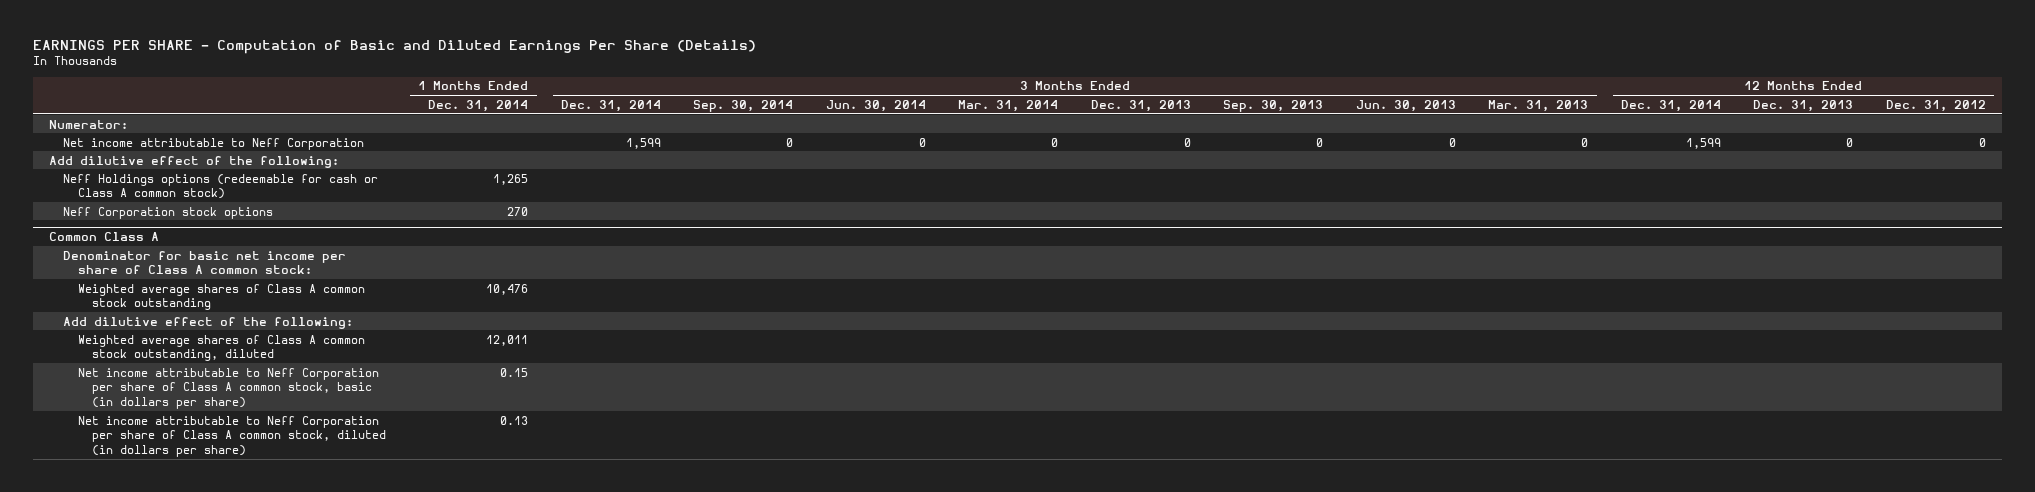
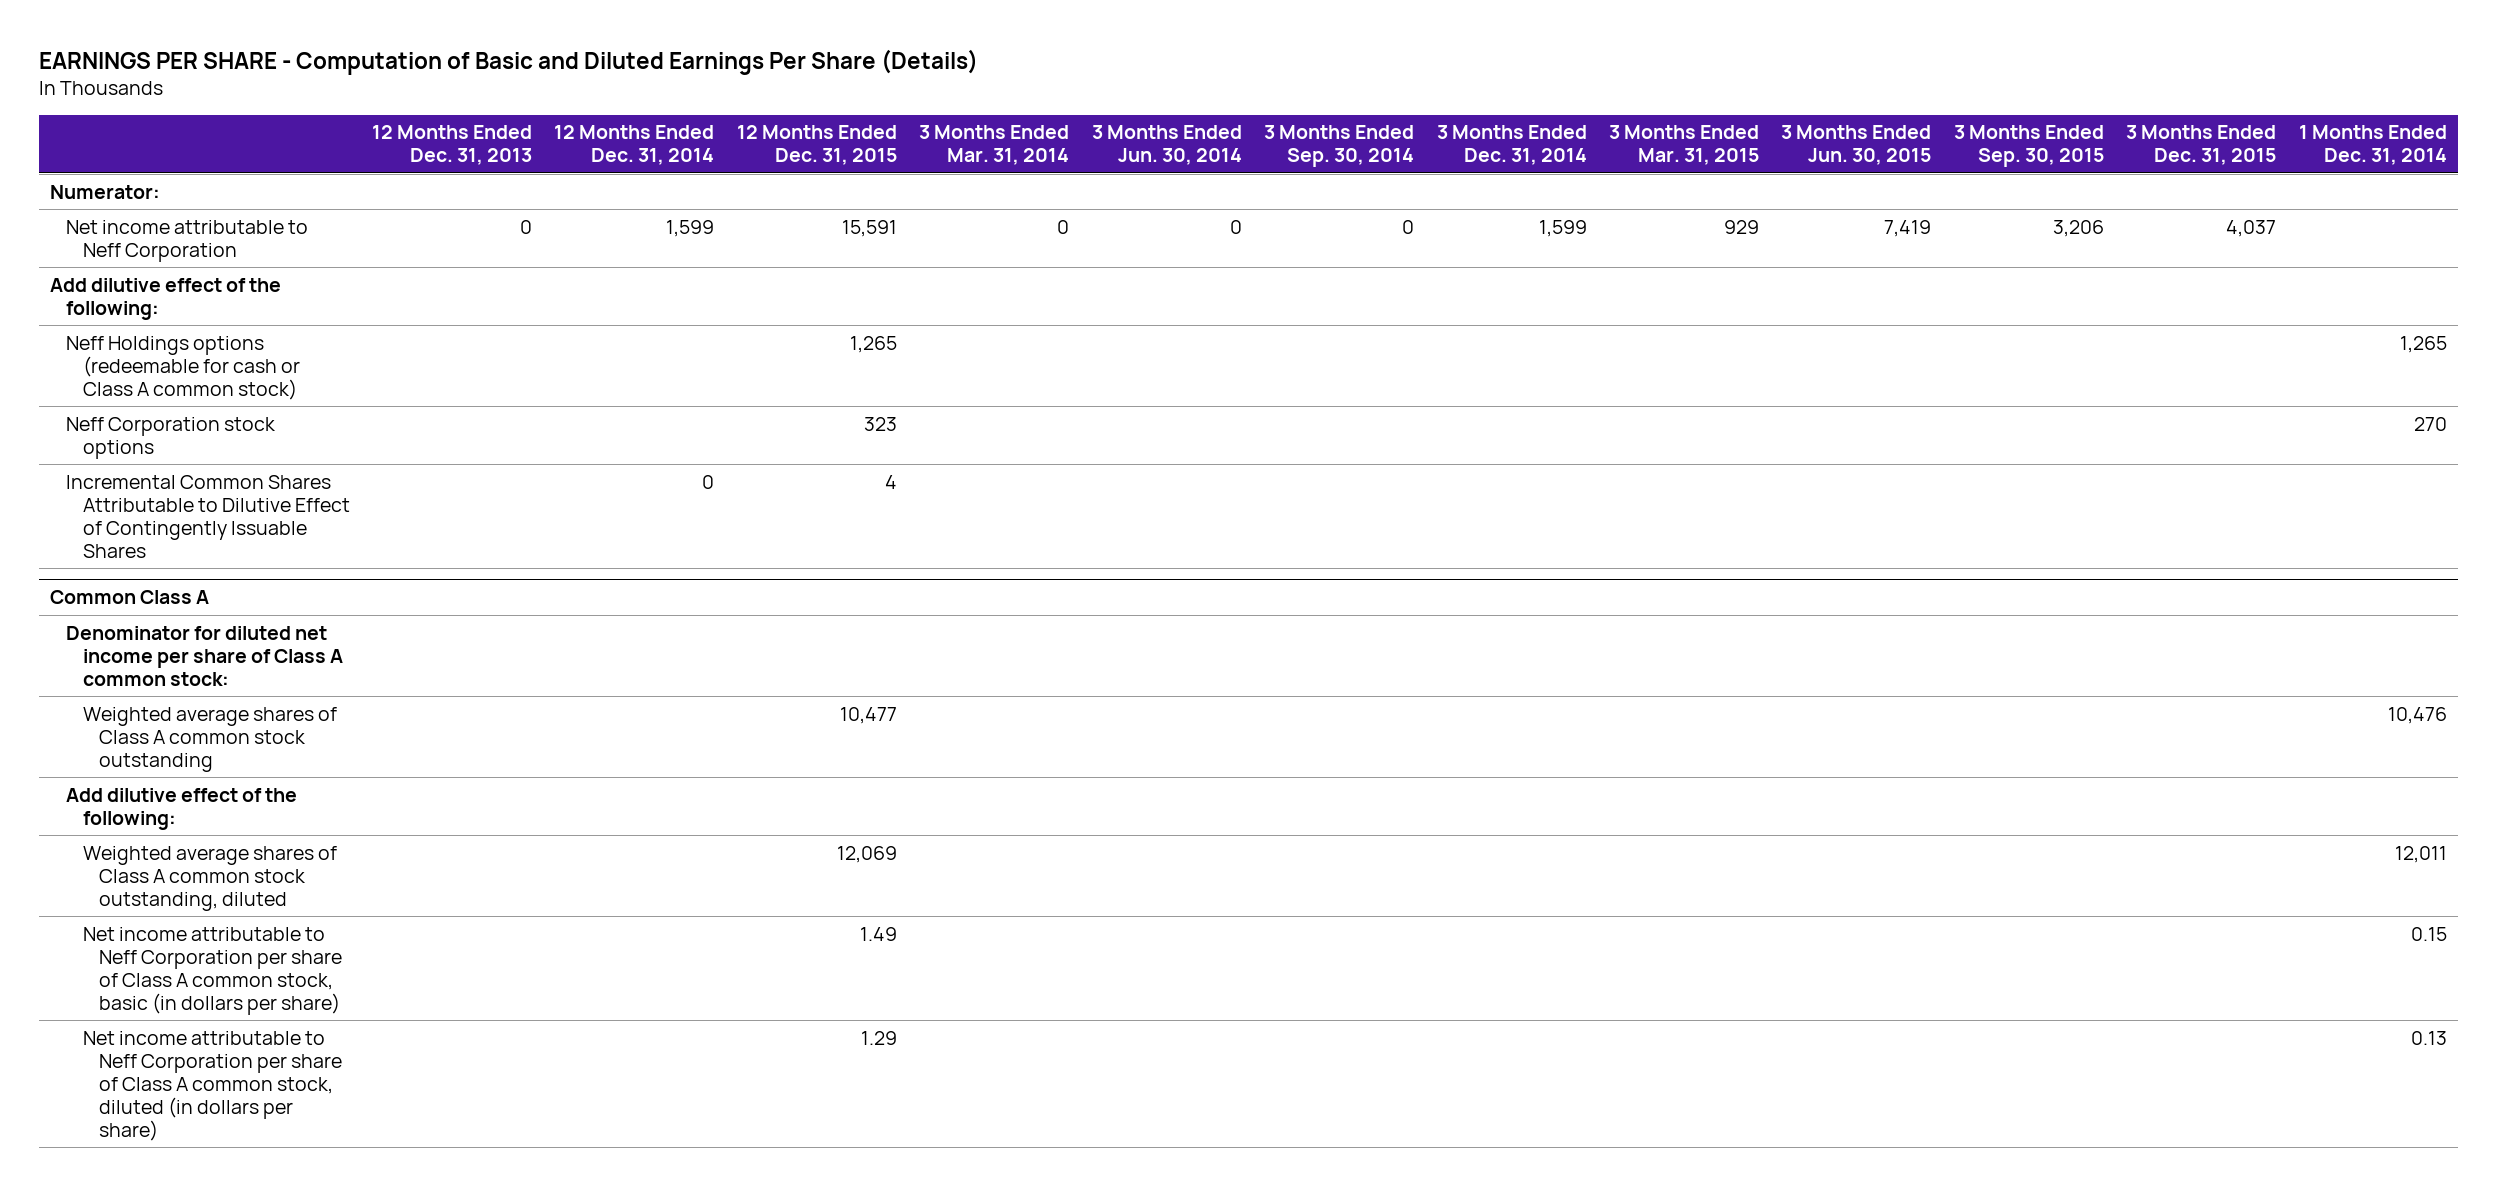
[1090,99,1191,112] Dec. 31, 2013 -> none
[1223,99,1324,112] Sep. 30, 2013 -> none
[1355,99,1456,112] Jun. 30, 2013 -> none
[1488,99,1589,112] Mar. 31, 2013 -> none
[1885,99,1986,112] Dec. 31, 2012 -> none
none -> [736,125,897,166] 12 Months Ended Dec. 31, 2015
none -> [1608,125,1759,166] 3 Months Ended Mar. 31, 2015
none -> [1781,125,1932,166] 3 Months Ended Jun. 30, 2015
none -> [1953,125,2104,168] 3 Months Ended Sep. 30, 2015
none -> [2126,125,2277,166] 3 Months Ended Dec. 31, 2015
none -> [66,474,350,558] Incremental Common Shares Attributable to Dilutive Effect of Contingently Issuable Shares
[63,250,347,275] Denominator for basic net income per share of Class A common stock: -> [66,625,343,686] Denominator for diluted net income per share of Class A common stock:

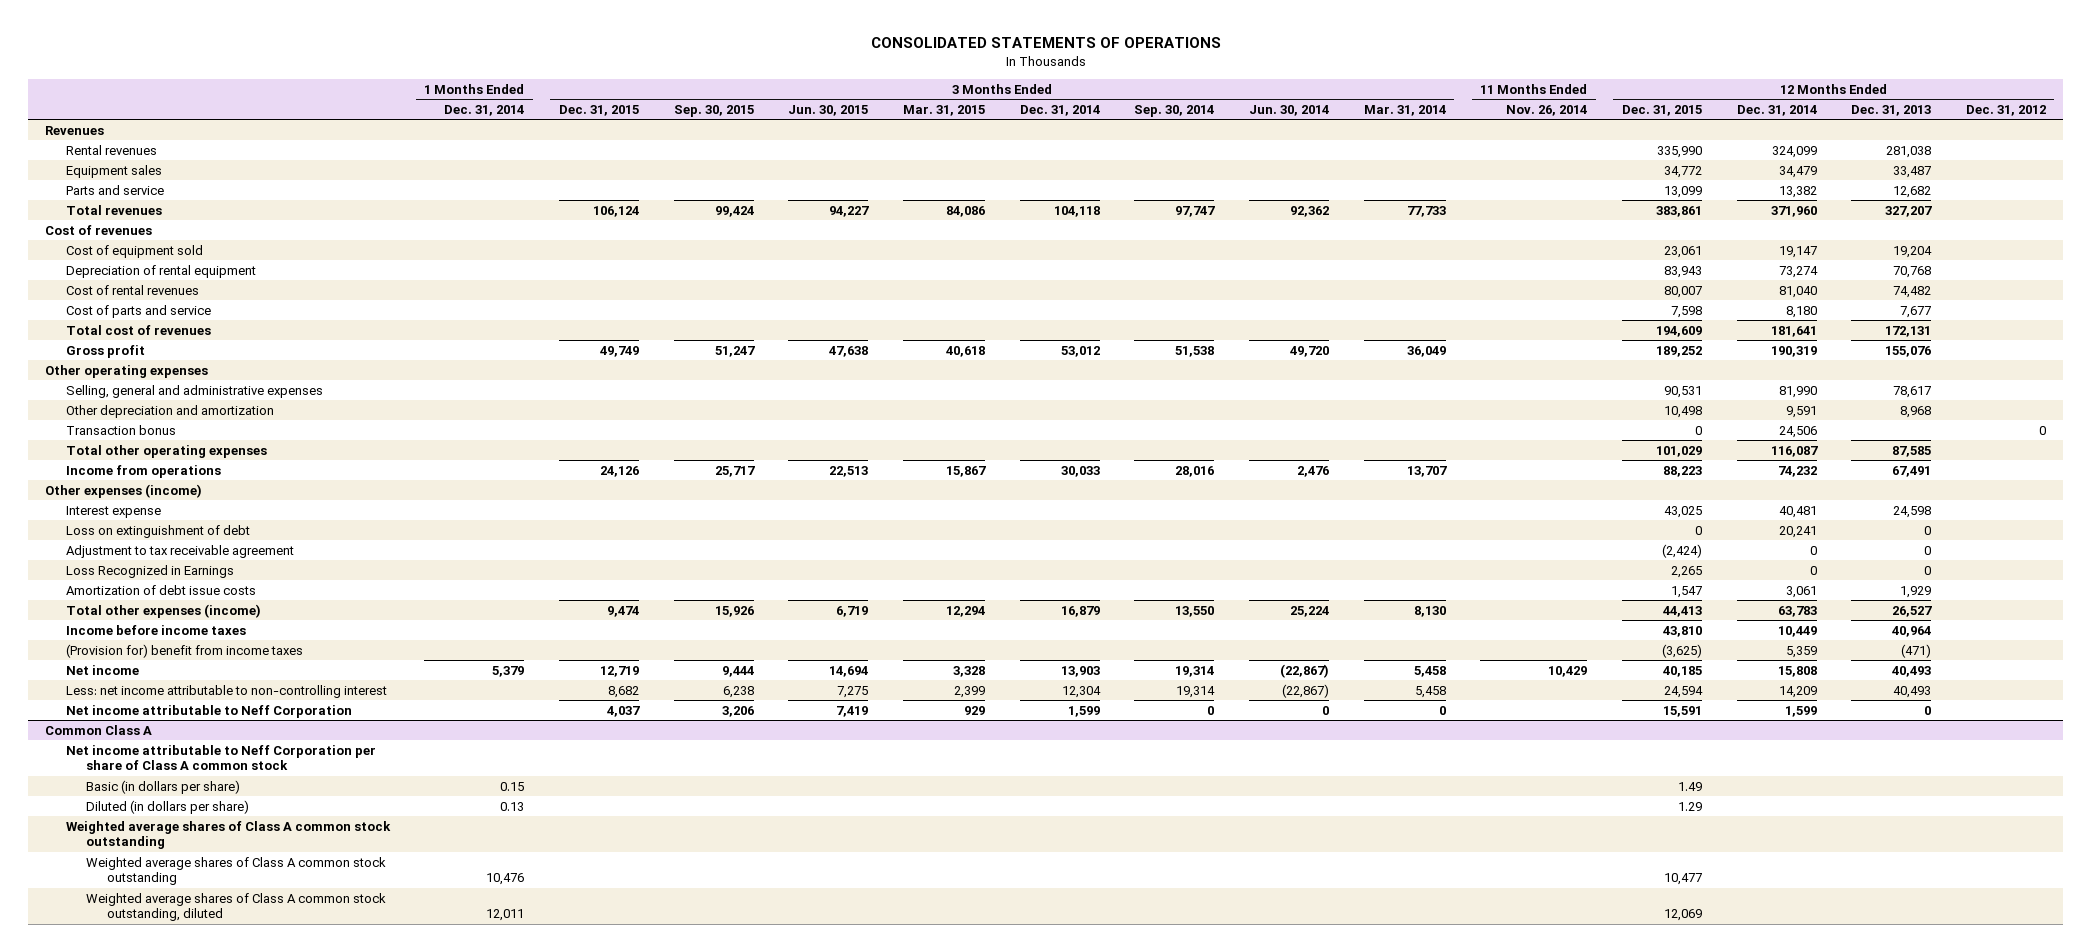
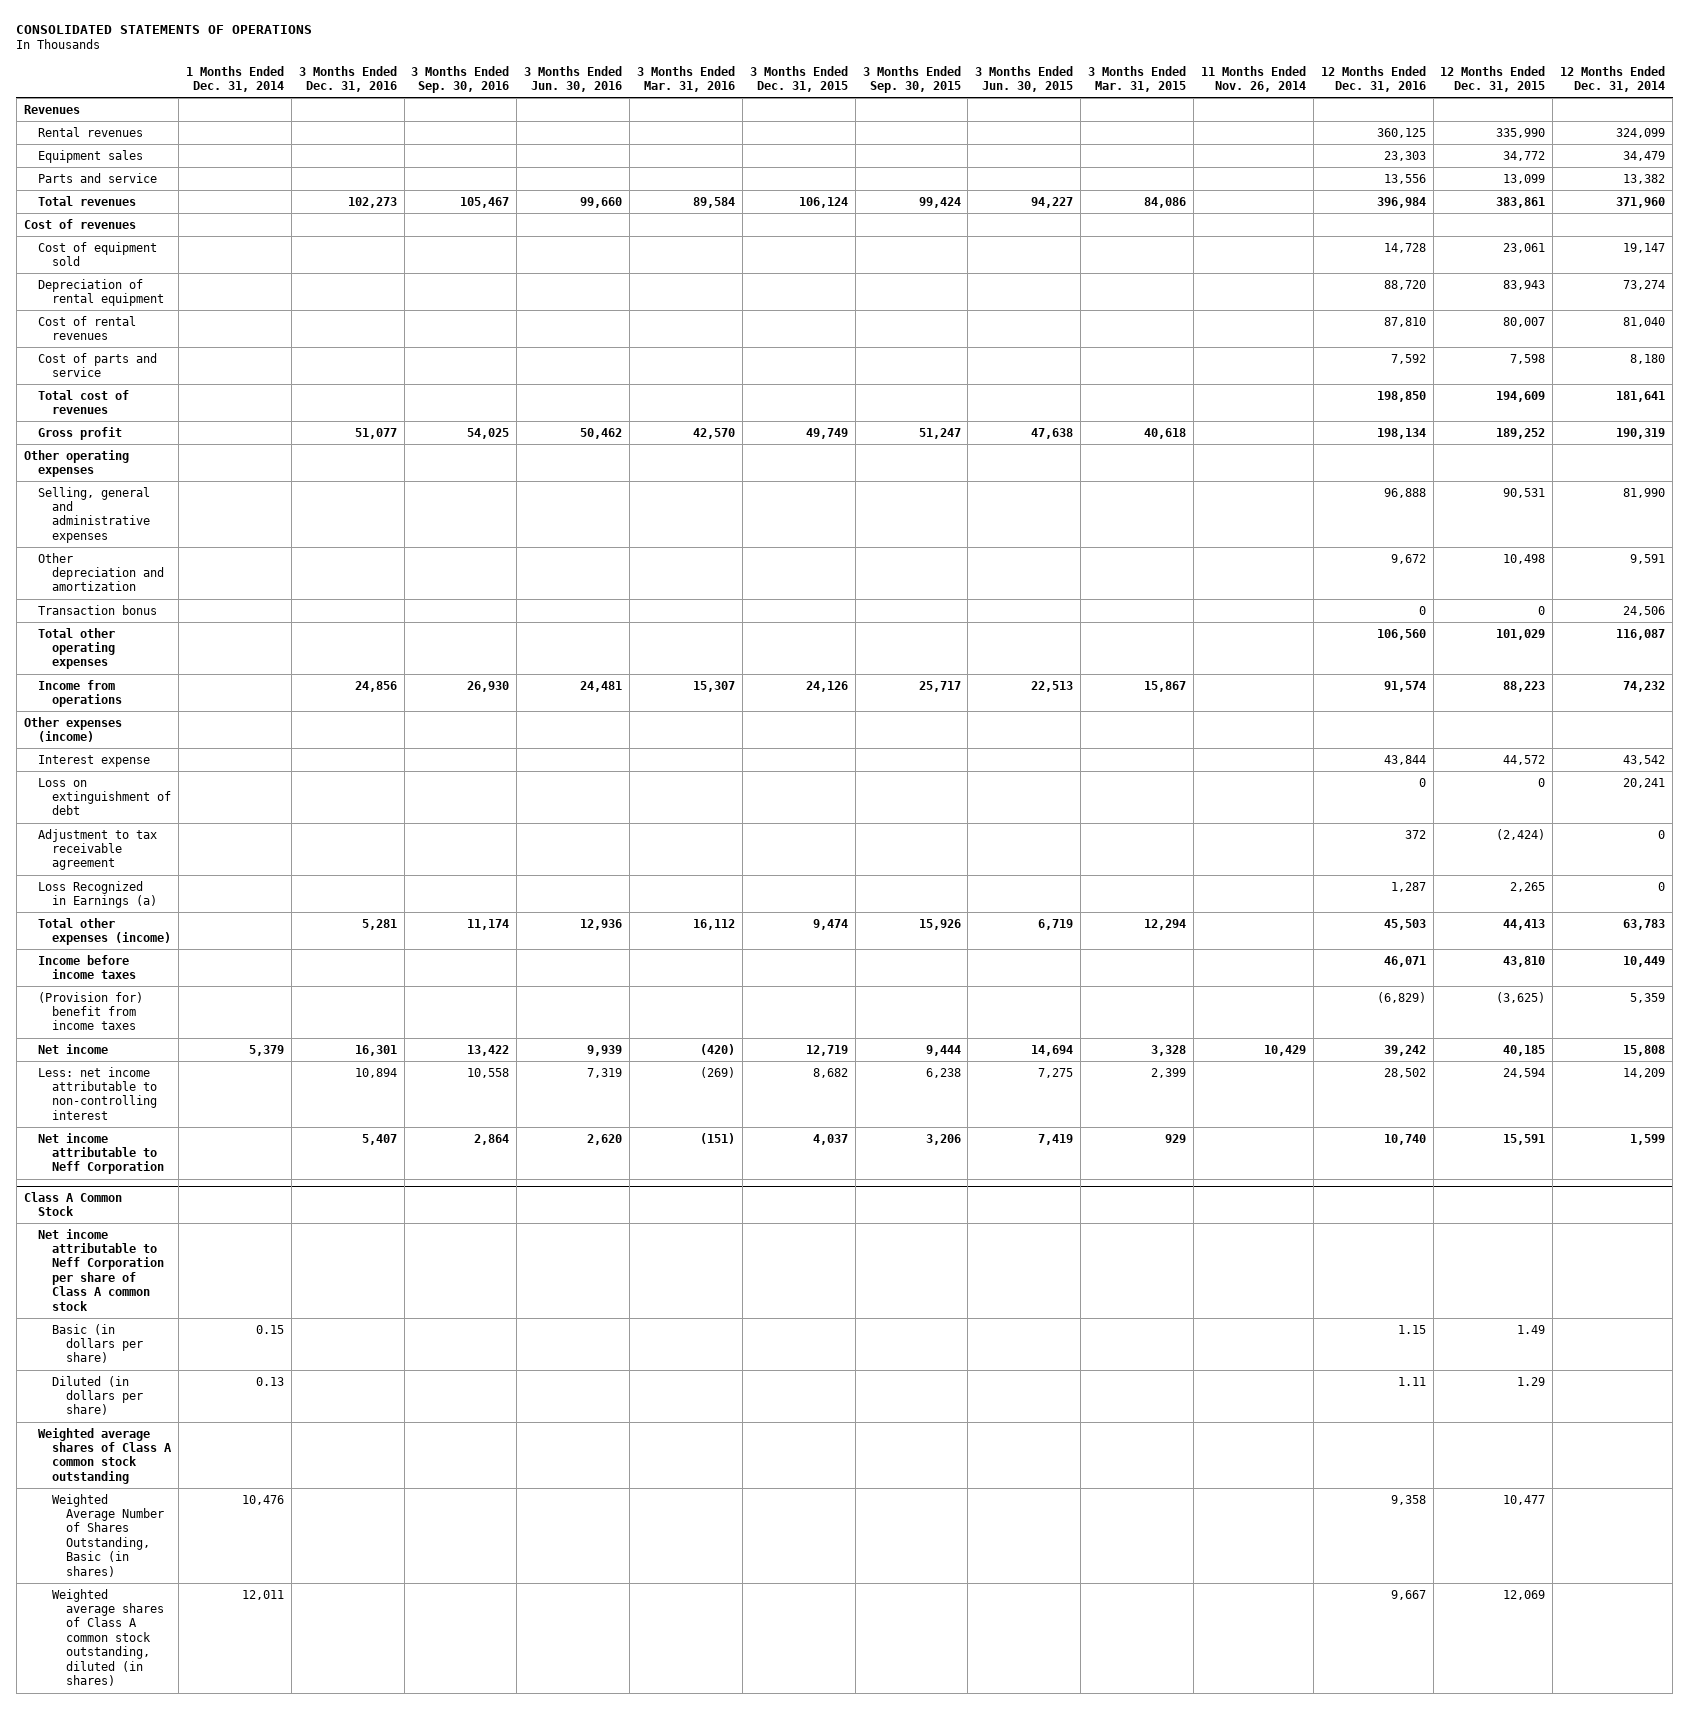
[1019,105,1100,117] Dec. 31, 2014 -> none
[1134,105,1215,118] Sep. 30, 2014 -> none
[1248,105,1329,117] Jun. 30, 2014 -> none
[1363,105,1446,117] Mar. 31, 2014 -> none
[1851,105,1932,117] Dec. 31, 2013 -> none
[1965,105,2046,117] Dec. 31, 2012 -> none
none -> [298,65,397,93] 3 Months Ended Dec. 31, 2016
none -> [411,65,510,94] 3 Months Ended Sep. 30, 2016
none -> [524,65,623,93] 3 Months Ended Jun. 30, 2016
none -> [636,65,735,93] 3 Months Ended Mar. 31, 2016
none -> [1320,65,1426,93] 12 Months Ended Dec. 31, 2016
[1663,505,1702,518] 43,025 -> [1503,754,1546,765] 44,572
[1778,505,1817,518] 40,481 -> [1623,754,1666,765] 43,542
[65,584,256,595] Amortization of debt issue costs -> none
[65,564,234,578] Loss Recognized in Earnings -> [37,880,158,908] Loss Recognized in Earnings (a)
[45,724,153,735] Common Class A -> [23,1191,122,1217] Class A Common Stock
[86,856,387,886] Weighted average shares of Class A common stock outstanding -> [52,1493,165,1577] Weighted Average Number of Shares Outstanding, Basic (in shares)
[86,892,387,922] Weighted average shares of Class A common stock outstanding, diluted -> [52,1588,165,1687] Weighted average shares of Class A common stock outstanding, diluted (in shares)

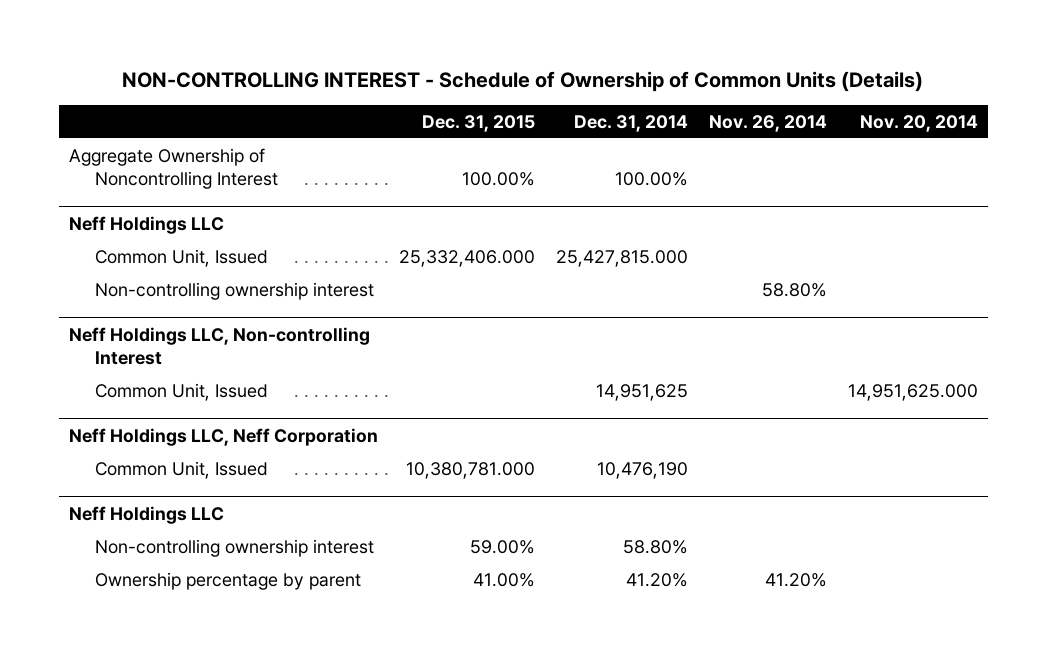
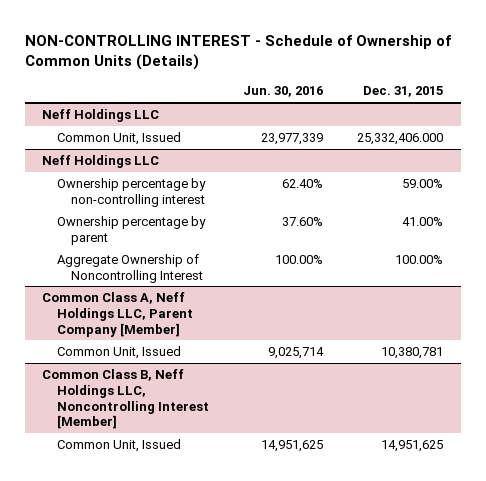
[573,114,688,132] Dec. 31, 2014 -> none
[708,114,827,132] Nov. 26, 2014 -> none
[859,114,978,132] Nov. 20, 2014 -> none
none -> [243,86,324,98] Jun. 30, 2016
[69,147,279,190] Aggregate Ownership of Noncontrolling Interest -> none
[95,281,375,300] Non-controlling ownership interest -> none
[69,326,371,365] Neff Holdings LLC, Non-controlling Interest -> none
[95,382,269,401] Common Unit, Issued -> none
[69,427,379,446] Neff Holdings LLC, Neff Corporation -> none
[95,460,269,479] Common Unit, Issued -> none
[95,538,375,557] Non-controlling ownership interest -> [56,177,206,207] Ownership percentage by non-controlling interest
none -> [56,253,204,283] Aggregate Ownership of Noncontrolling Interest
none -> [42,291,193,337] Common Class A, Neff Holdings LLC, Parent Company [Member]
none -> [56,345,181,359] Common Unit, Issued
none -> [42,368,209,430] Common Class B, Neff Holdings LLC, Noncontrolling Interest [Member]
none -> [56,438,181,452] Common Unit, Issued

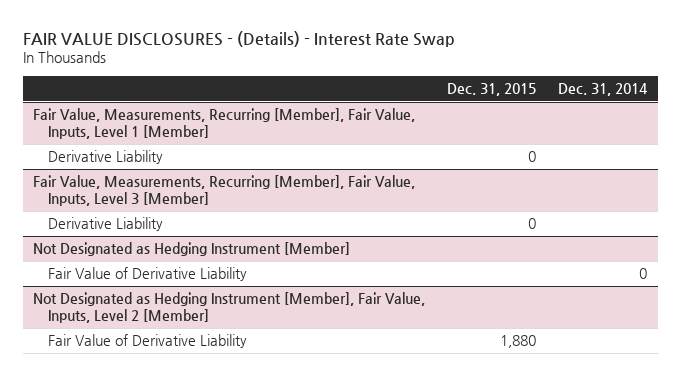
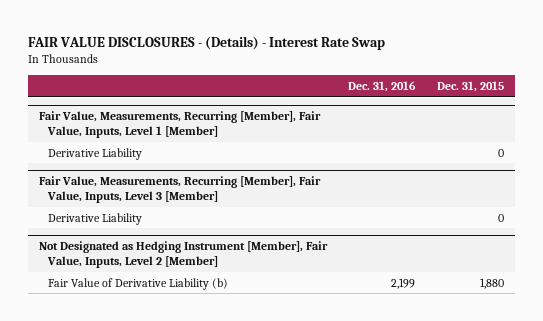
[558,83,649,97] Dec. 31, 2014 -> none
none -> [348,81,417,93] Dec. 31, 2016
[33,242,351,257] Not Designated as Hedging Instrument [Member] -> none
[48,267,248,282] Fair Value of Derivative Liability -> none
[48,334,248,349] Fair Value of Derivative Liability -> [47,277,228,290] Fair Value of Derivative Liability (b)

